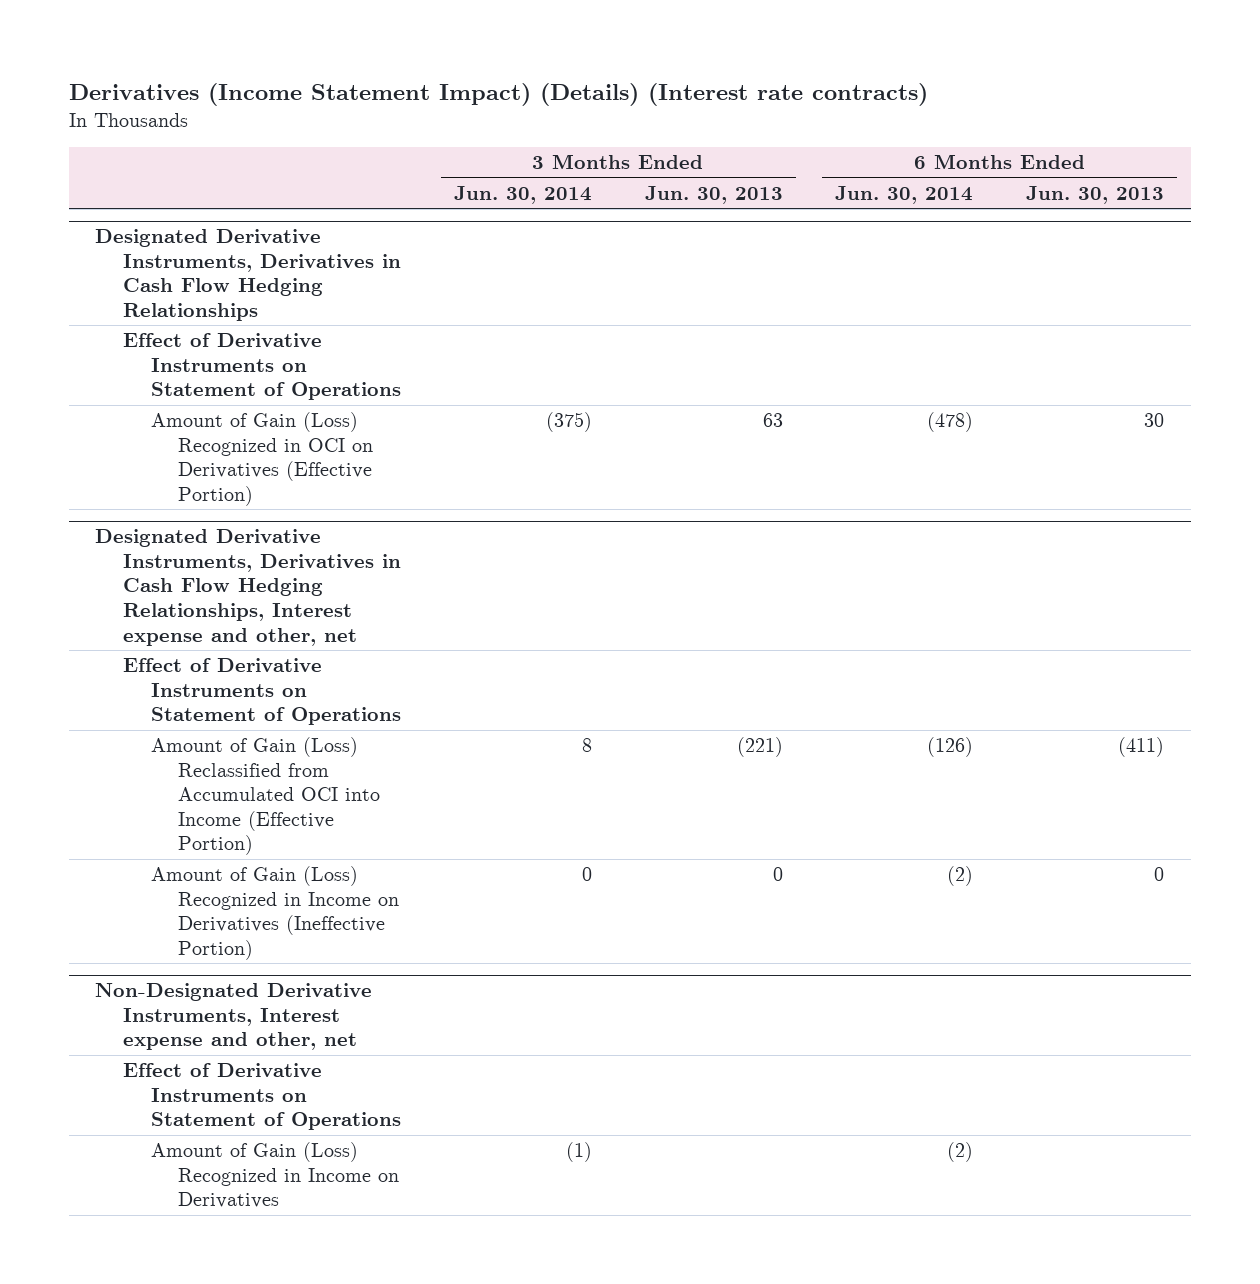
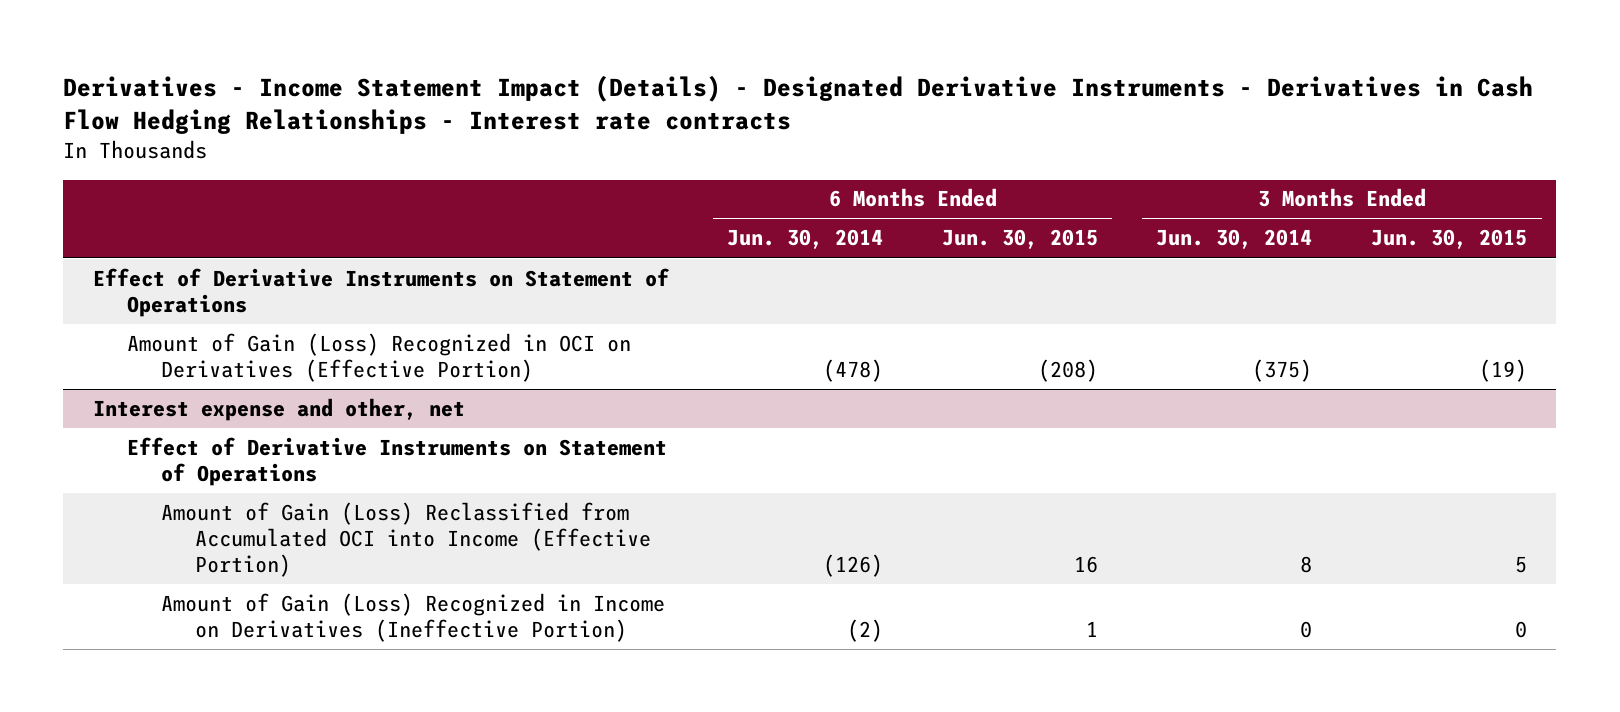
[69,83,929,107] Derivatives (Income Statement Impact) (Details) (Interest rate contracts) -> [63,75,1534,135] Derivatives - Income Statement Impact (Details) - Designated Derivative Instruments - Derivatives in Cash Flow Hedging Relationships - Interest rate contracts
[644,185,783,204] Jun. 30, 2013 -> none
[1026,185,1165,204] Jun. 30, 2013 -> none
none -> [941,229,1098,250] Jun. 30, 2015
none -> [1371,229,1528,250] Jun. 30, 2015
[95,229,402,322] Designated Derivative Instruments, Derivatives in Cash Flow Hedging Relationships -> none
[95,529,402,646] Designated Derivative Instruments, Derivatives in Cash Flow Hedging Relationships, Interest expense and other, net -> none
none -> [92,397,465,421] Interest expense and other, net
[95,983,373,1051] Non-Designated Derivative Instruments, Interest expense and other, net -> none
[123,1063,401,1131] Effect of Derivative Instruments on Statement of Operations -> none
[150,1142,400,1209] Amount of Gain (Loss) Recognized in Income on Derivatives -> none

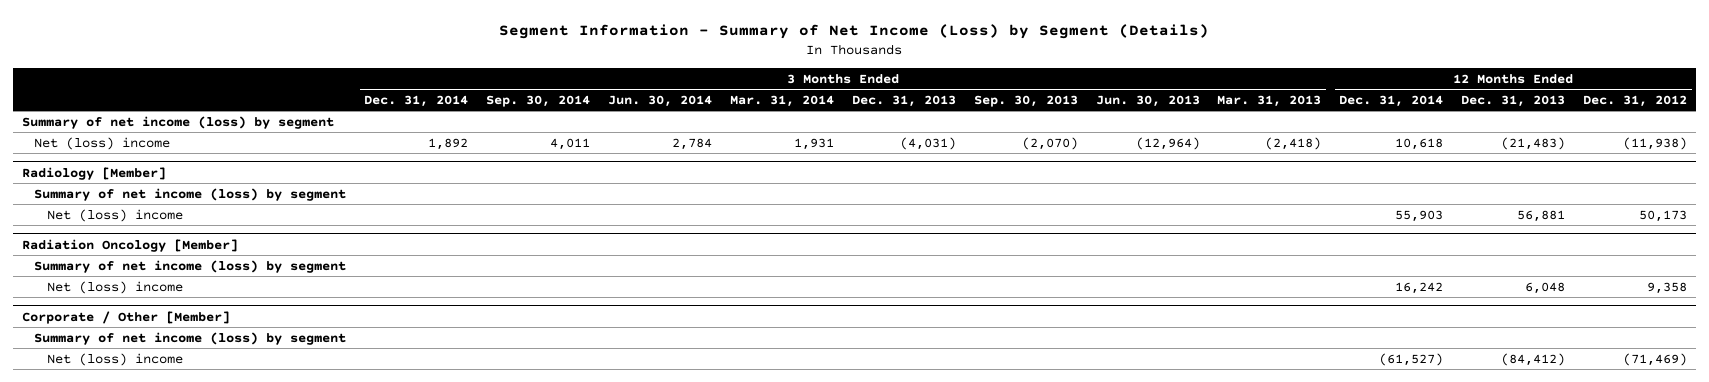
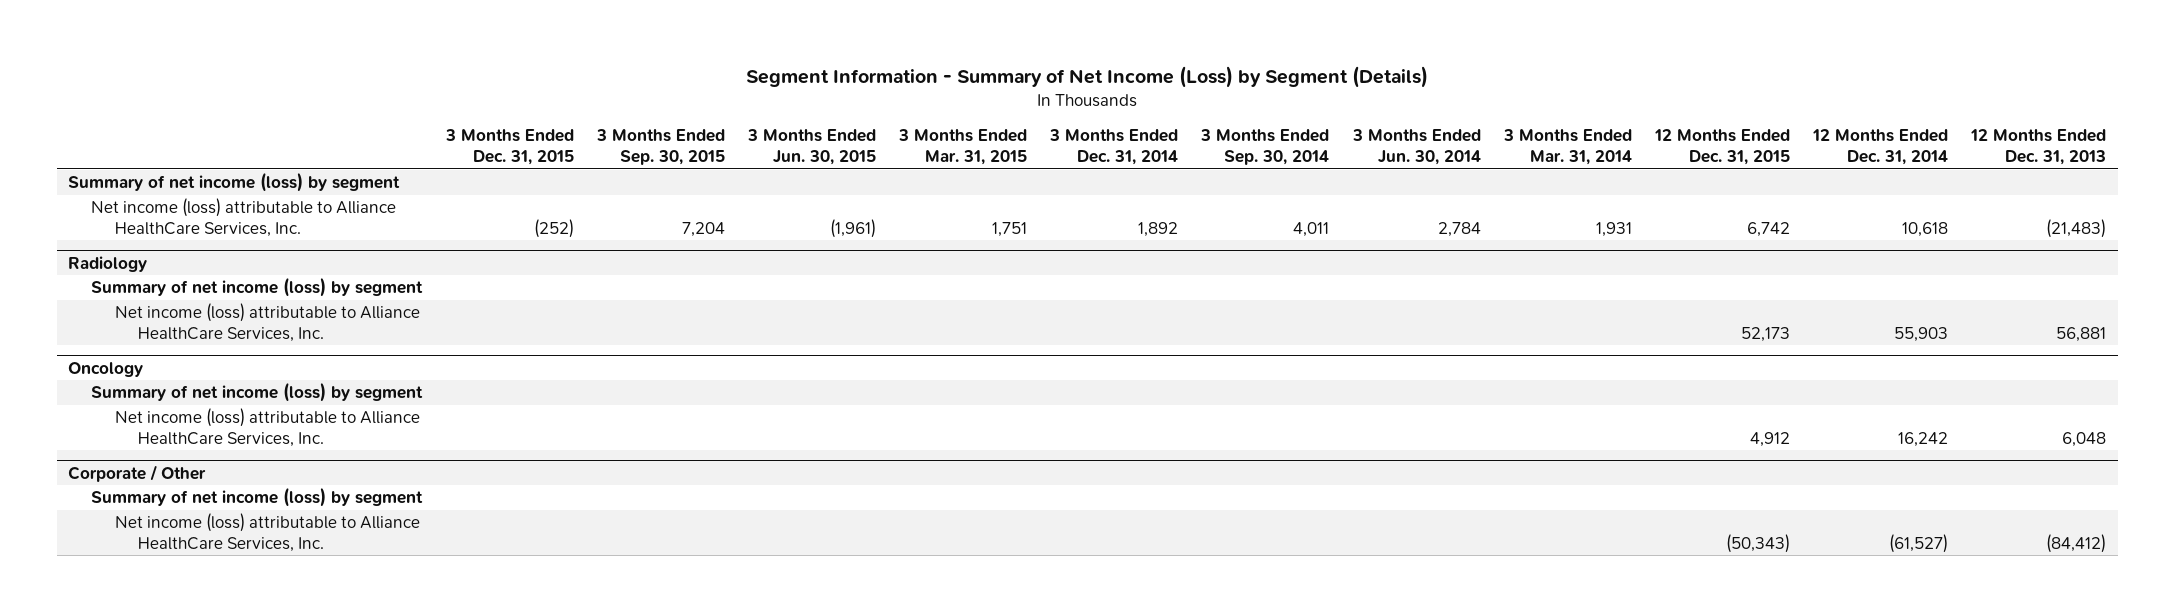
[851,94,956,107] Dec. 31, 2013 -> none
[973,94,1078,107] Sep. 30, 2013 -> none
[1095,94,1200,107] Jun. 30, 2013 -> none
[1217,94,1322,107] Mar. 31, 2013 -> none
[1583,94,1688,107] Dec. 31, 2012 -> none
none -> [444,129,574,165] 3 Months Ended Dec. 31, 2015
none -> [595,129,725,165] 3 Months Ended Sep. 30, 2015
none -> [746,129,876,165] 3 Months Ended Jun. 30, 2015
none -> [898,129,1028,165] 3 Months Ended Mar. 31, 2015
none -> [1654,129,1791,165] 12 Months Ended Dec. 31, 2015
[34,136,171,150] Net (loss) income -> [91,198,397,237] Net income (loss) attributable to Alliance HealthCare Services, Inc.
[21,166,166,180] Radiology [Member] -> [68,255,148,272] Radiology
[21,238,238,252] Radiation Oncology [Member] -> none
[46,208,183,222] Net (loss) income -> [114,303,420,342] Net income (loss) attributable to Alliance HealthCare Services, Inc.
none -> [68,361,144,377] Oncology
[46,280,183,294] Net (loss) income -> [114,408,420,447] Net income (loss) attributable to Alliance HealthCare Services, Inc.
[21,310,230,324] Corporate / Other [Member] -> [68,464,207,482] Corporate / Other
[46,352,183,366] Net (loss) income -> [114,513,420,552] Net income (loss) attributable to Alliance HealthCare Services, Inc.

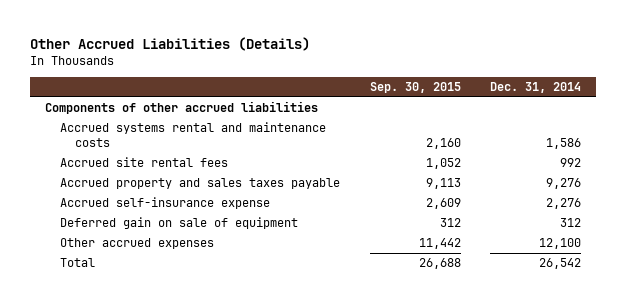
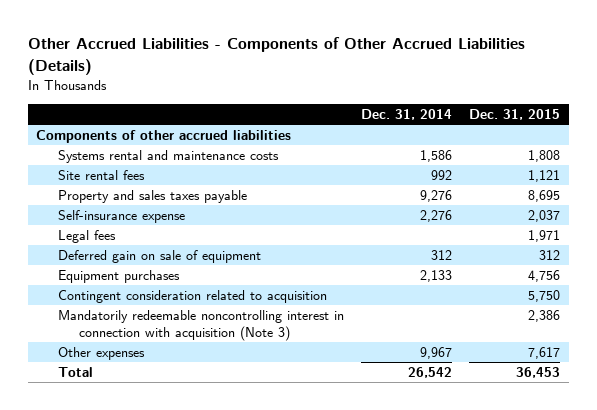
[30,37,311,52] Other Accrued Liabilities (Details) -> [27,37,525,76] Other Accrued Liabilities - Components of Other Accrued Liabilities (Details)
[369,82,461,94] Sep. 30, 2015 -> none
none -> [469,109,561,121] Dec. 31, 2015
[60,122,327,148] Accrued systems rental and maintenance costs -> [57,150,279,164] Systems rental and maintenance costs
[60,157,229,168] Accrued site rental fees -> [57,170,145,181] Site rental fees
[60,178,341,190] Accrued property and sales taxes payable -> [57,190,247,204] Property and sales taxes payable
[60,197,271,210] Accrued self-insurance expense -> [57,210,185,224] Self-insurance expense
none -> [57,230,116,244] Legal fees
none -> [57,270,180,284] Equipment purchases
none -> [57,290,327,304] Contingent consideration related to acquisition
none -> [57,310,344,341] Mandatorily redeemable noncontrolling interest in connection with acquisition (Note 3)
[60,238,215,250] Other accrued expenses -> [57,347,145,361] Other expenses
[539,238,582,250] 12,100 -> [420,347,453,360] 9,967

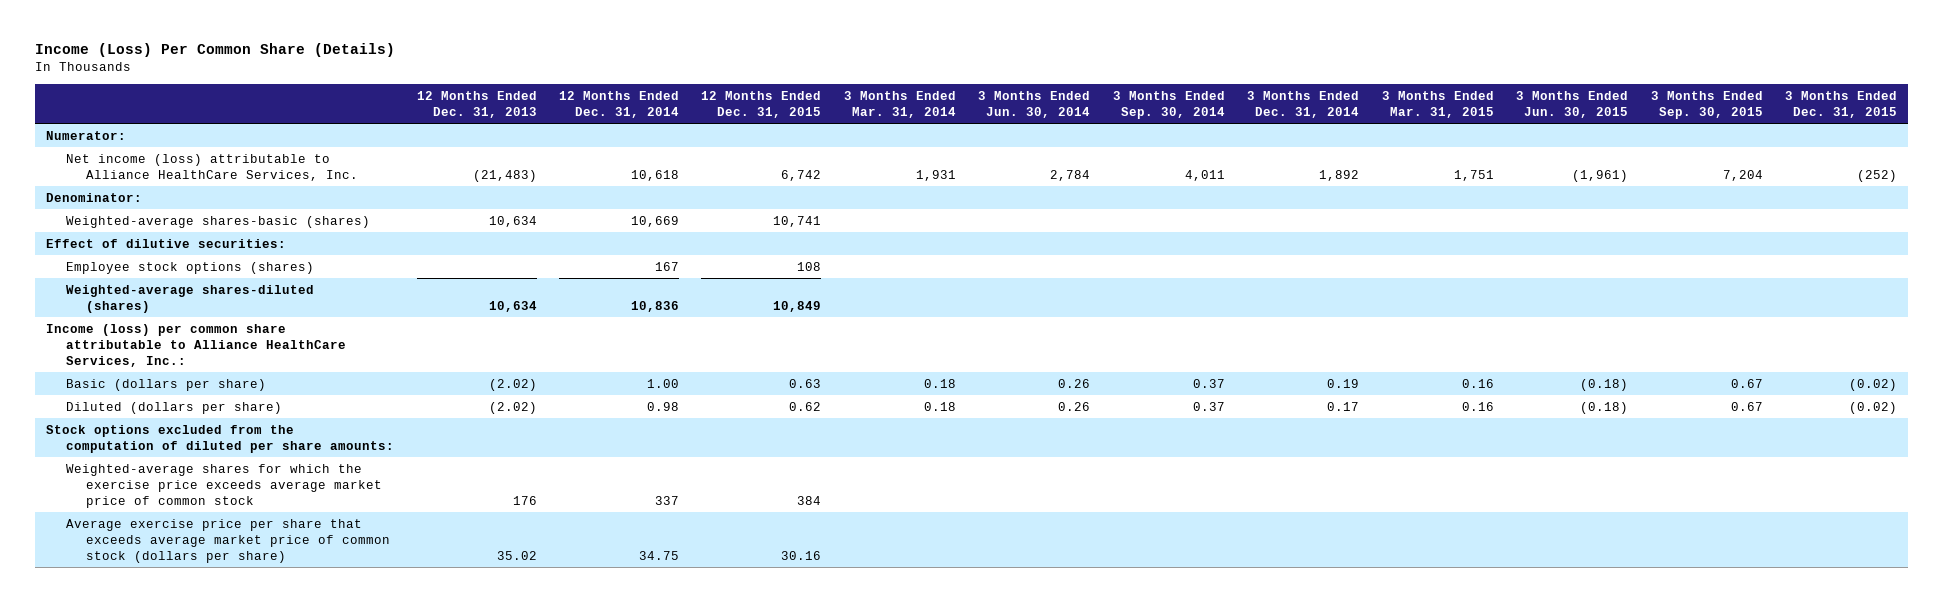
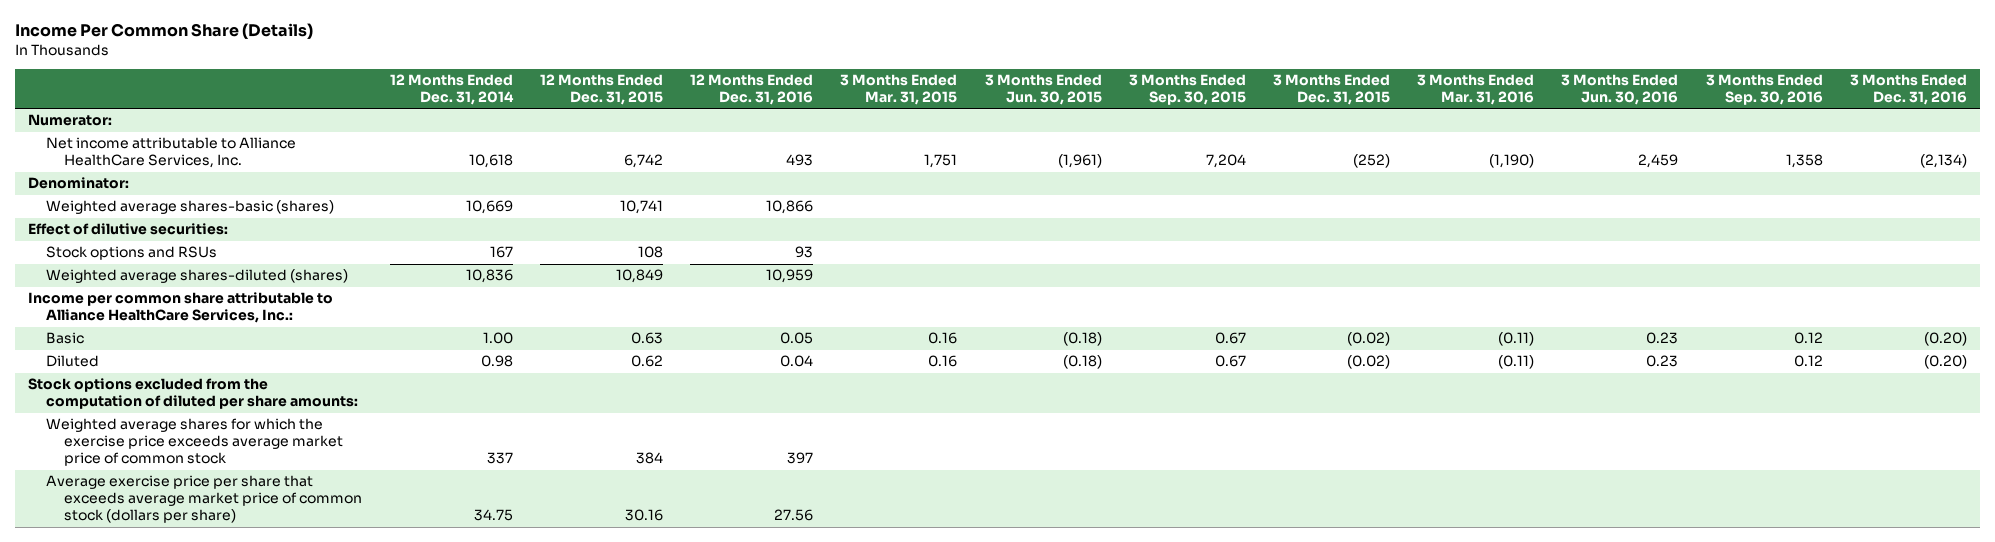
[34,43,395,58] Income (Loss) Per Common Share (Details) -> [14,23,313,40] Income Per Common Share (Details)
[416,90,537,118] 12 Months Ended Dec. 31, 2013 -> none
[843,90,956,118] 3 Months Ended Mar. 31, 2014 -> none
[978,90,1091,118] 3 Months Ended Jun. 30, 2014 -> none
[1112,90,1225,119] 3 Months Ended Sep. 30, 2014 -> none
[1247,90,1360,118] 3 Months Ended Dec. 31, 2014 -> none
none -> [690,74,814,106] 12 Months Ended Dec. 31, 2016
none -> [1417,74,1535,106] 3 Months Ended Mar. 31, 2016
none -> [1561,74,1679,106] 3 Months Ended Jun. 30, 2016
none -> [1705,74,1823,106] 3 Months Ended Sep. 30, 2016
none -> [1849,74,1967,106] 3 Months Ended Dec. 31, 2016
[66,153,358,181] Net income (loss) attributable to Alliance HealthCare Services, Inc. -> [46,137,297,169] Net income attributable to Alliance HealthCare Services, Inc.
[66,215,371,228] Weighted-average shares-basic (shares) -> [46,200,335,215] Weighted average shares-basic (shares)
[66,261,315,274] Employee stock options (shares) -> [46,246,218,261] Stock options and RSUs
[66,284,315,313] Weighted-average shares-diluted (shares) -> [46,269,349,284] Weighted average shares-diluted (shares)
[46,323,347,367] Income (loss) per common share attributable to Alliance HealthCare Services, Inc.: -> [28,292,334,324] Income per common share attributable to Alliance HealthCare Services, Inc.:
[66,378,267,391] Basic (dollars per share) -> [46,332,85,345] Basic
[66,401,283,414] Diluted (dollars per share) -> [46,355,100,368] Diluted
[66,463,382,508] Weighted-average shares for which the exercise price exceeds average market price of common stock -> [46,418,344,467] Weighted average shares for which the exercise price exceeds average market price of common stock

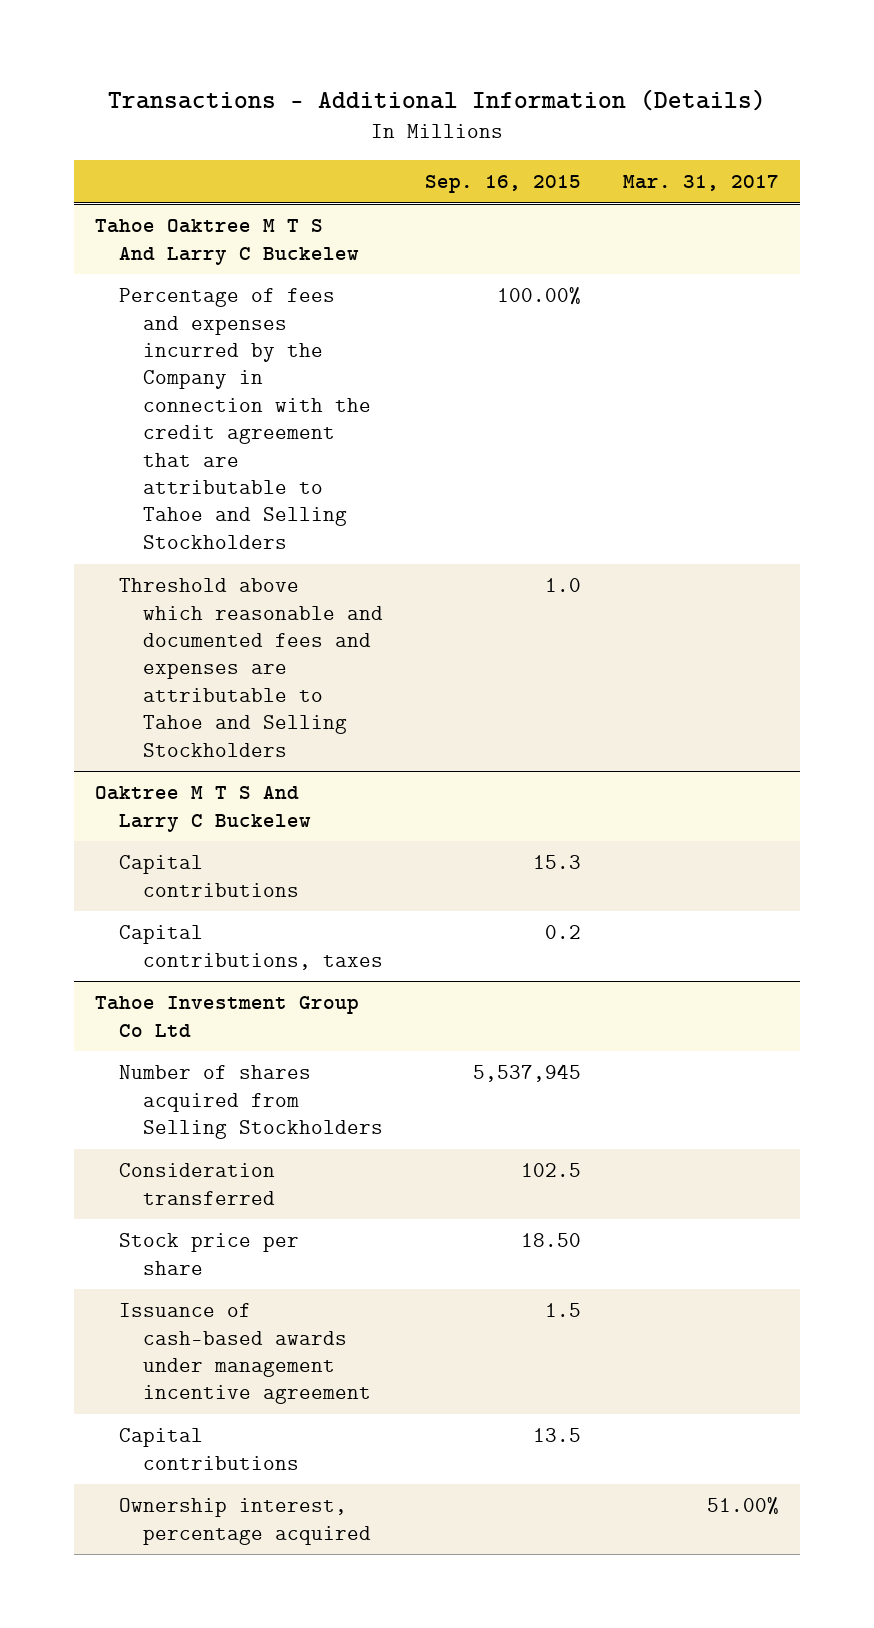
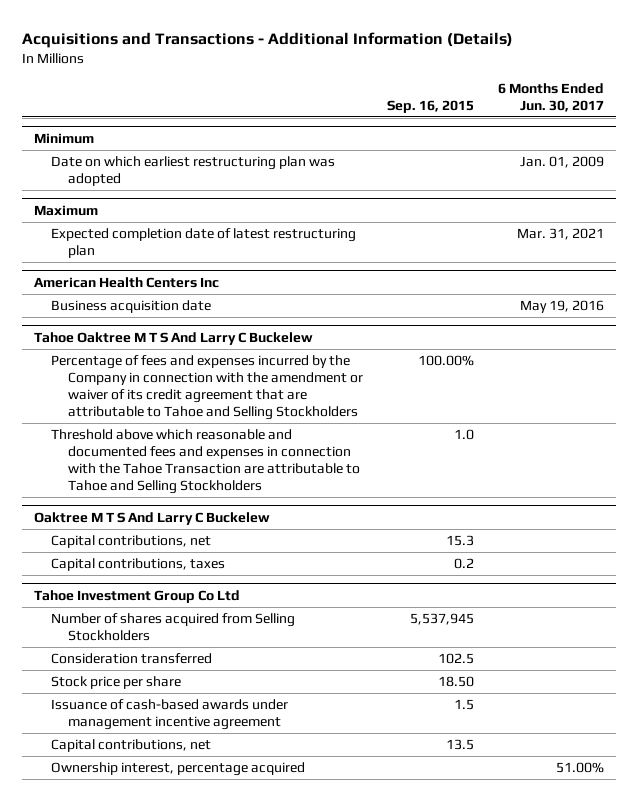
[107,88,766,111] Transactions - Additional Information (Details) -> [22,31,514,48] Acquisitions and Transactions - Additional Information (Details)
[623,175,780,192] Mar. 31, 2017 -> none
none -> [498,82,605,112] 6 Months Ended Jun. 30, 2017
none -> [34,132,95,144] Minimum
none -> [51,156,336,187] Date on which earliest restructuring plan was adopted
none -> [34,204,99,216] Maximum
none -> [51,228,357,259] Expected completion date of latest restructuring plan
none -> [34,276,220,288] American Health Centers Inc
none -> [51,300,212,314] Business acquisition date
[118,288,372,549] Percentage of fees and expenses incurred by the Company in connection with the credit agreement that are attributable to Tahoe and Selling Stockholders -> [51,355,363,420] Percentage of fees and expenses incurred by the Company in connection with the amendment or waiver of its credit agreement that are attributable to Tahoe and Selling Stockholders
[118,578,384,757] Threshold above which reasonable and documented fees and expenses are attributable to Tahoe and Selling Stockholders -> [51,429,360,494] Threshold above which reasonable and documented fees and expenses in connection with the Tahoe Transaction are attributable to Tahoe and Selling Stockholders
[118,855,300,897] Capital contributions -> [51,535,212,549] Capital contributions, net
[118,1428,300,1470] Capital contributions -> [51,739,212,753] Capital contributions, net

